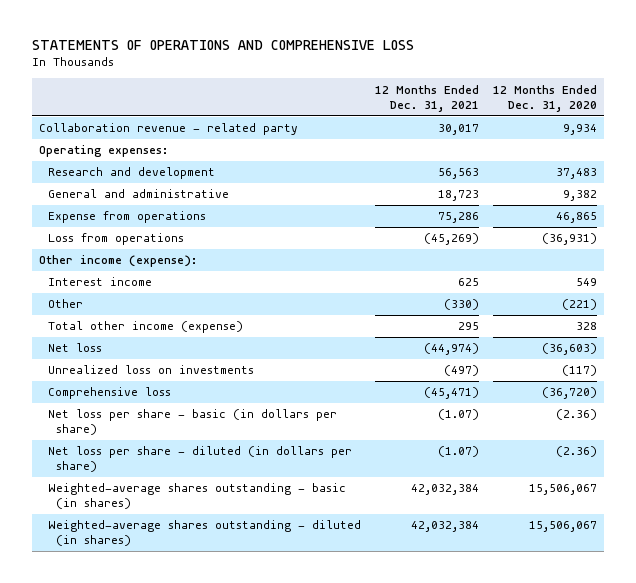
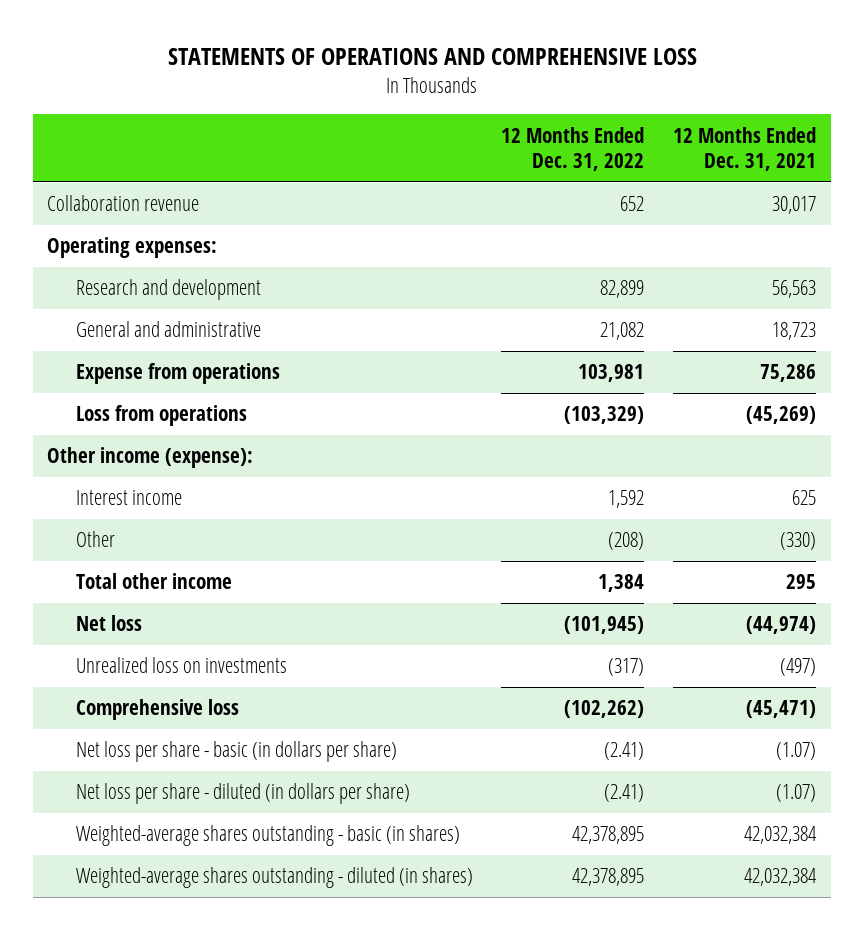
[493,84,598,112] 12 Months Ended Dec. 31, 2020 -> none
none -> [501,126,645,172] 12 Months Ended Dec. 31, 2022
[38,123,298,136] Collaboration revenue - related party -> [47,195,200,212] Collaboration revenue
[47,321,243,334] Total other income (expense) -> [75,573,232,590] Total other income

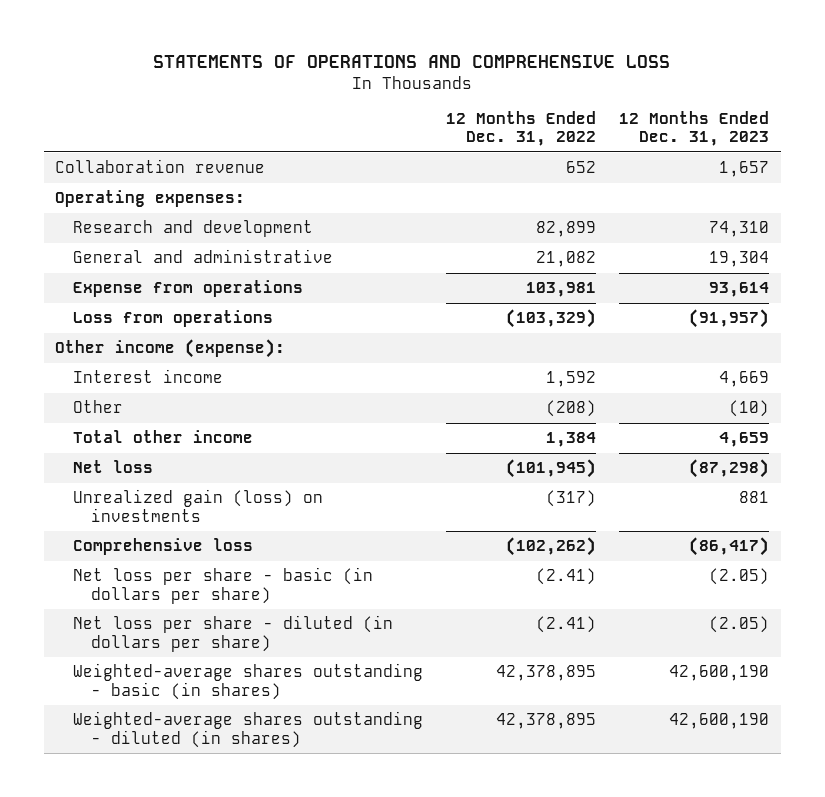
[673,126,817,172] 12 Months Ended Dec. 31, 2021 -> none
none -> [619,111,770,147] 12 Months Ended Dec. 31, 2023
[75,657,287,674] Unrealized loss on investments -> [73,489,324,522] Unrealized gain (loss) on investments

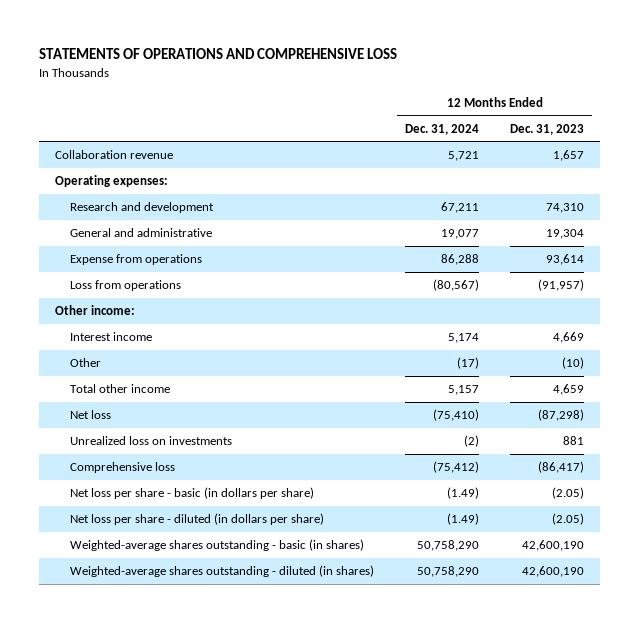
[446,111,597,147] 12 Months Ended Dec. 31, 2022 -> none
none -> [404,123,479,135] Dec. 31, 2024
[55,339,286,359] Other income (expense): -> [54,305,135,316] Other income:
[73,489,324,522] Unrealized gain (loss) on investments -> [69,436,232,446] Unrealized loss on investments

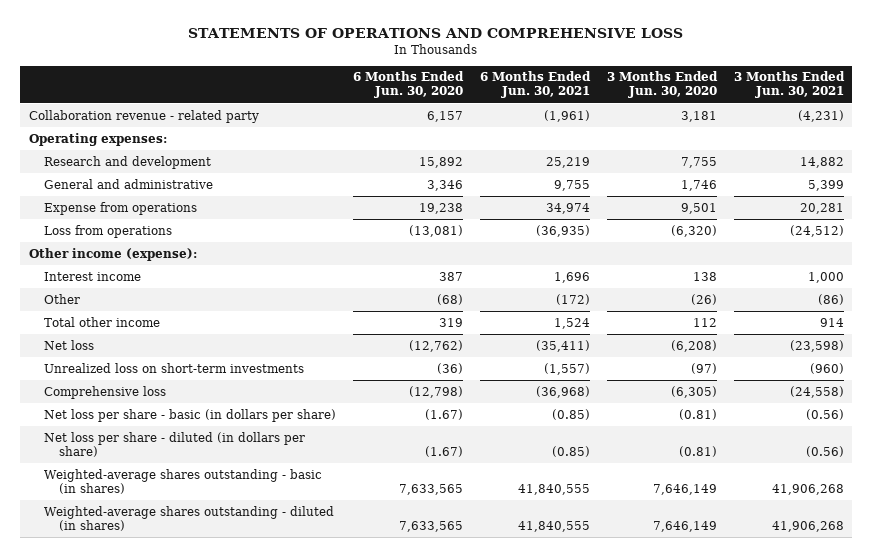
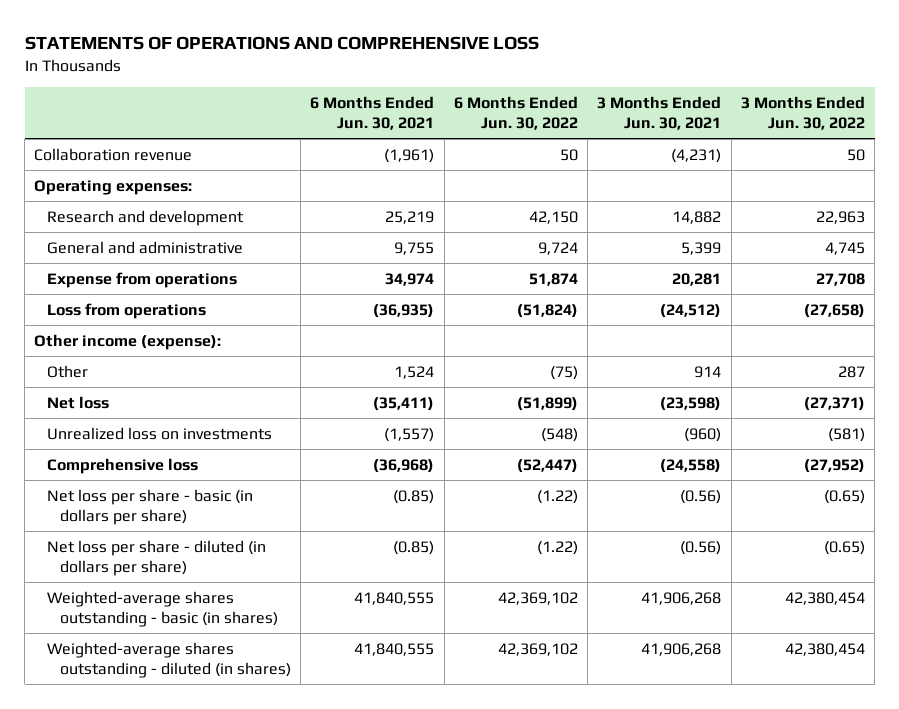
[352,71,464,99] 6 Months Ended Jun. 30, 2020 -> none
[606,71,718,99] 3 Months Ended Jun. 30, 2020 -> none
none -> [453,96,578,130] 6 Months Ended Jun. 30, 2022
none -> [741,96,866,130] 3 Months Ended Jun. 30, 2022
[28,109,259,123] Collaboration revenue - related party -> [34,147,193,161] Collaboration revenue
[43,271,141,281] Interest income -> none
[43,316,160,327] Total other income -> none
[555,293,590,305] (172) -> [394,365,435,379] 1,524
[817,293,844,305] (86) -> [694,365,722,378] 914
[43,362,304,373] Unrealized loss on short-term investments -> [47,426,273,440] Unrealized loss on investments

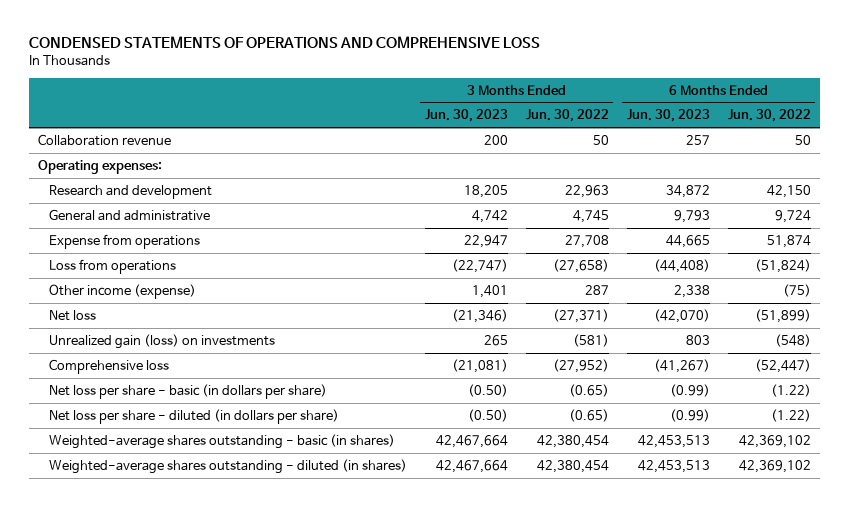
[24,36,539,51] STATEMENTS OF OPERATIONS AND COMPREHENSIVE LOSS -> [28,36,540,49] CONDENSED STATEMENTS OF OPERATIONS AND COMPREHENSIVE LOSS
[310,96,435,130] 6 Months Ended Jun. 30, 2021 -> none
[597,96,722,130] 3 Months Ended Jun. 30, 2021 -> none
none -> [424,109,508,123] Jun. 30, 2023
none -> [626,109,710,123] Jun. 30, 2023
[34,333,222,350] Other income (expense): -> none
[47,364,89,378] Other -> [48,283,196,299] Other income (expense)
[47,426,273,440] Unrealized loss on investments -> [48,333,275,349] Unrealized gain (loss) on investments

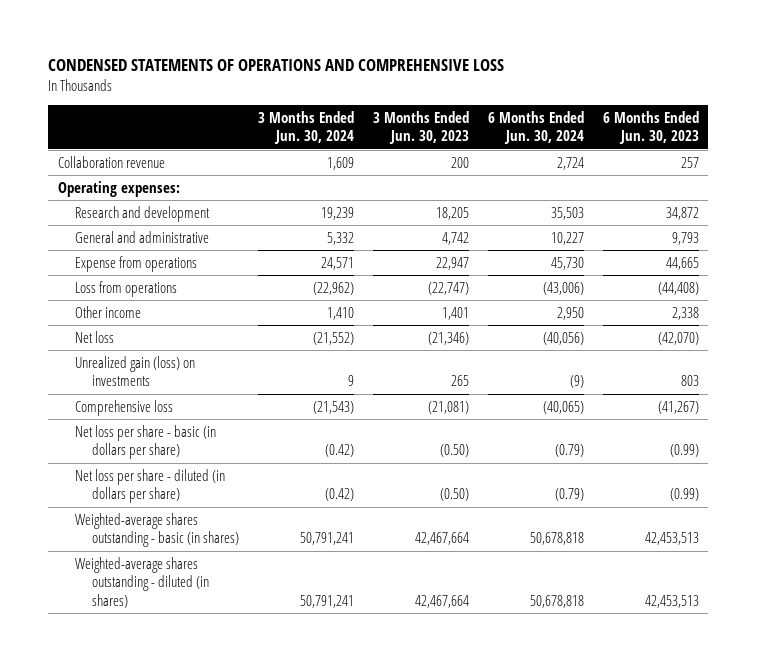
[525,109,609,123] Jun. 30, 2022 -> none
[727,109,811,123] Jun. 30, 2022 -> none
none -> [258,111,355,145] 3 Months Ended Jun. 30, 2024
none -> [487,111,584,145] 6 Months Ended Jun. 30, 2024
[48,283,196,299] Other income (expense) -> [75,305,142,318] Other income

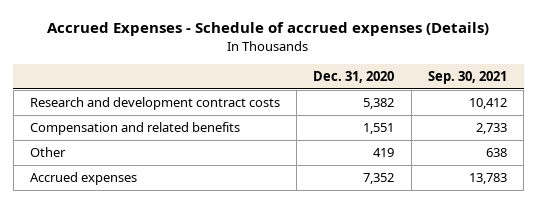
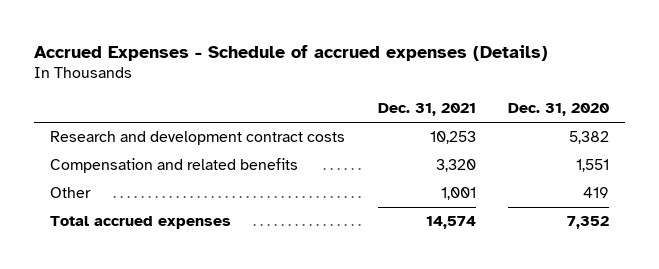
[427,70,507,84] Sep. 30, 2021 -> none
none -> [377,103,476,117] Dec. 31, 2021
[29,172,137,186] Accrued expenses -> [50,216,232,230] Total accrued expenses

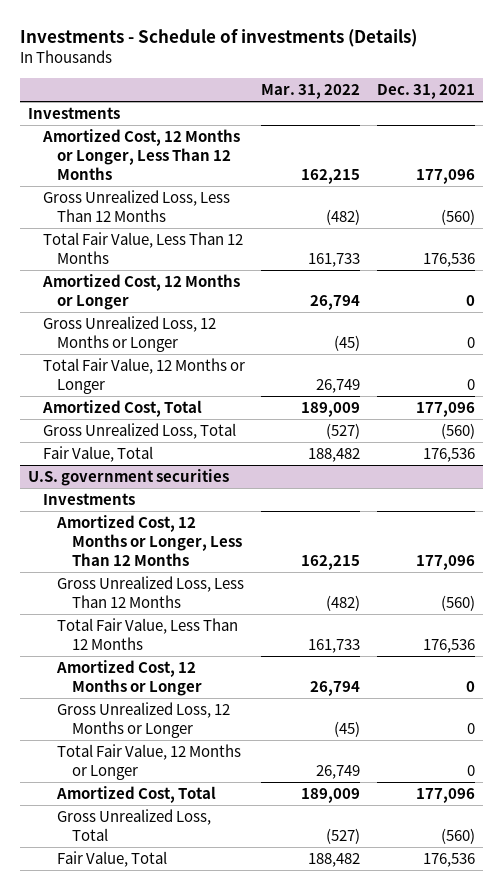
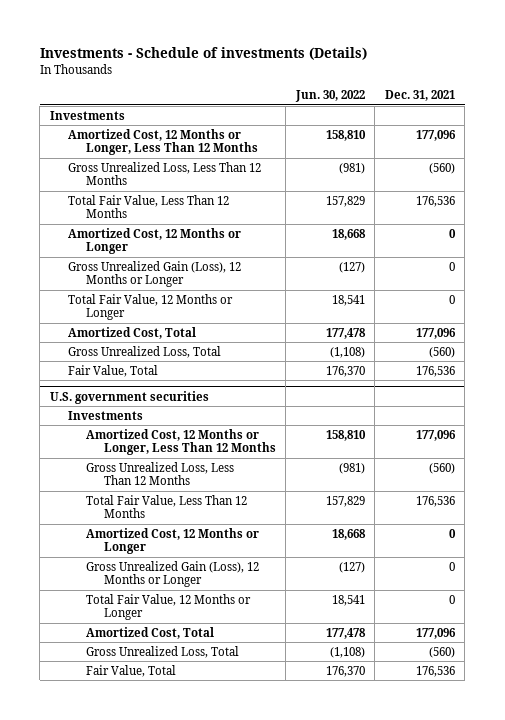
[261,84,361,100] Mar. 31, 2022 -> none
none -> [294,90,365,103] Jun. 30, 2022
[42,315,216,353] Gross Unrealized Loss, 12 Months or Longer -> [67,260,241,288] Gross Unrealized Gain (Loss), 12 Months or Longer
[57,701,231,739] Gross Unrealized Loss, 12 Months or Longer -> [85,560,259,588] Gross Unrealized Gain (Loss), 12 Months or Longer

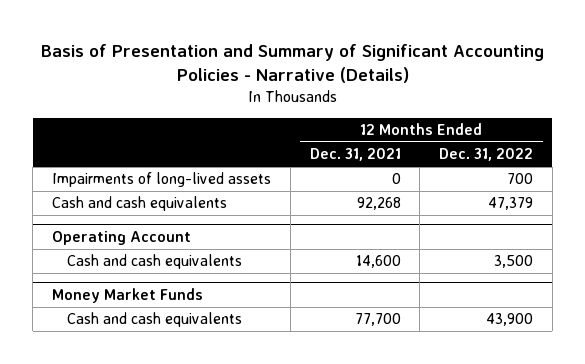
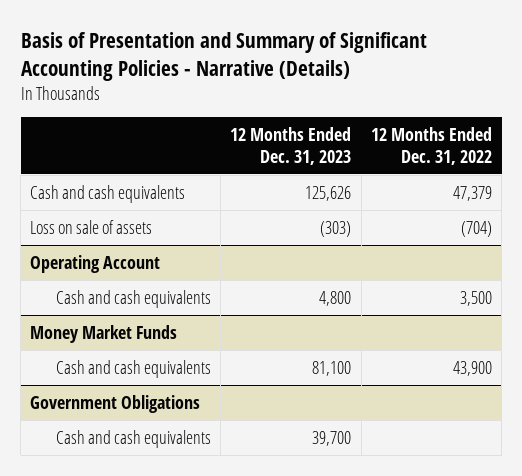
[309,148,401,162] Dec. 31, 2021 -> none
none -> [230,126,352,165] 12 Months Ended Dec. 31, 2023
[52,172,272,188] Impairments of long-lived assets -> none
none -> [30,219,153,234] Loss on sale of assets
none -> [30,394,201,413] Government Obligations
none -> [55,429,211,448] Cash and cash equivalents

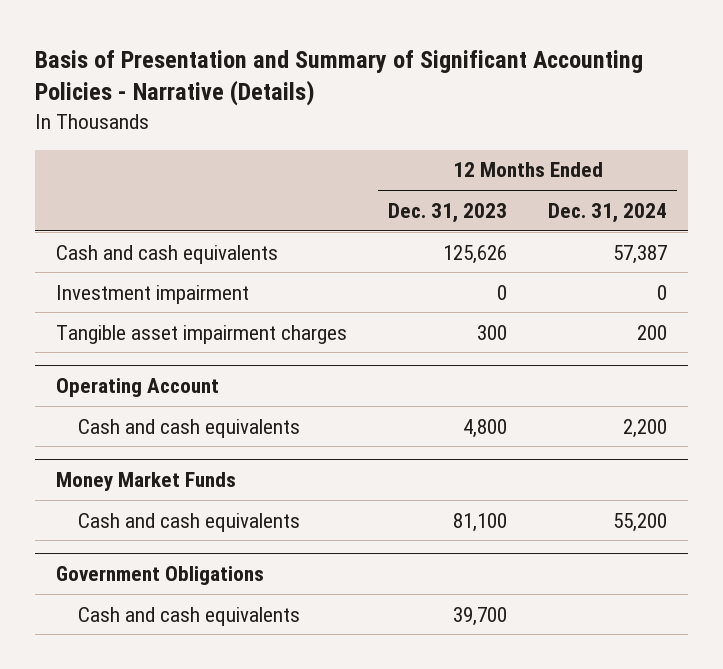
[371,126,493,165] 12 Months Ended Dec. 31, 2022 -> none
none -> [548,202,668,223] Dec. 31, 2024
[30,219,153,234] Loss on sale of assets -> none
none -> [55,284,249,304] Investment impairment
none -> [55,324,347,344] Tangible asset impairment charges

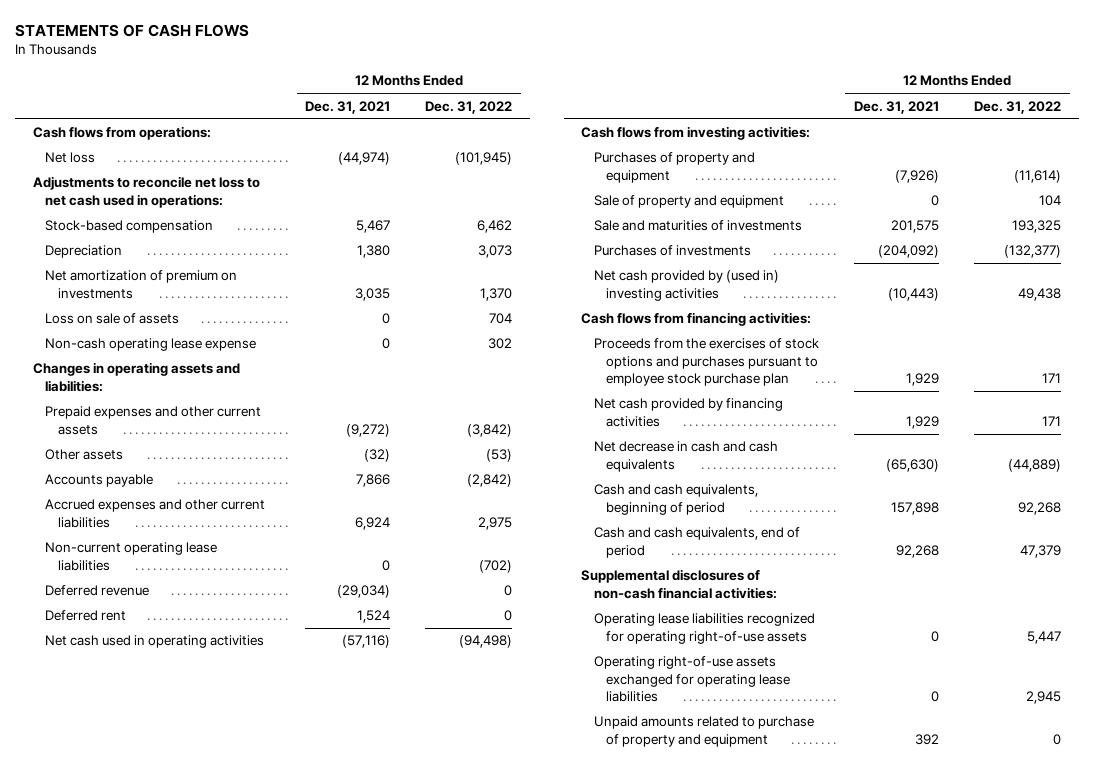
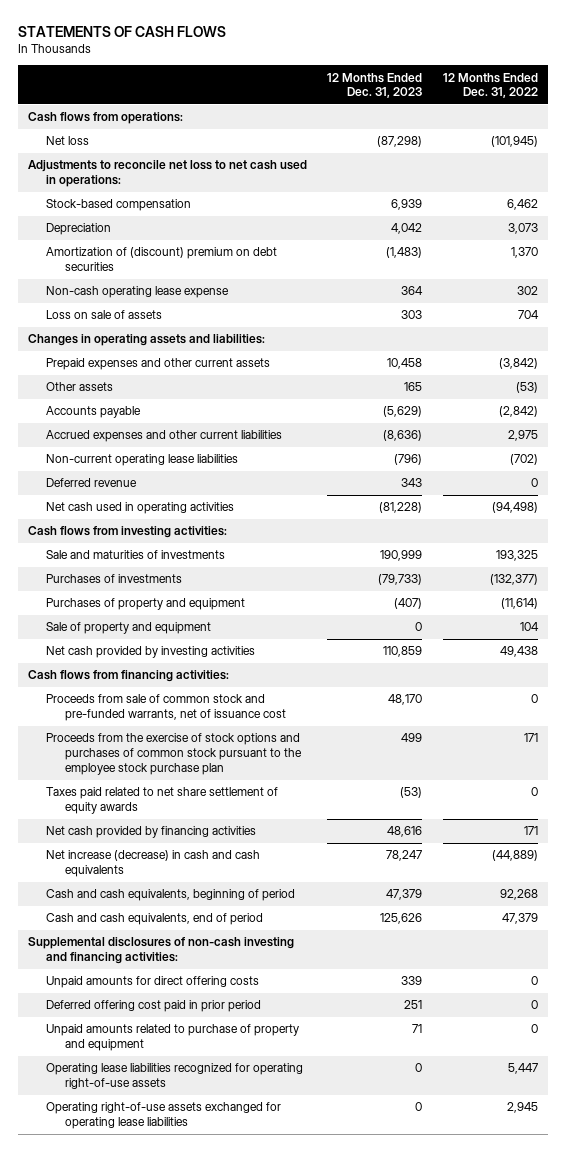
[305,100,391,114] Dec. 31, 2021 -> none
none -> [327,72,423,99] 12 Months Ended Dec. 31, 2023
[45,270,238,299] Net amortization of premium on investments -> [46,247,278,272] Amortization of (discount) premium on debt securities
[45,313,180,325] Loss on sale of assets -> [46,310,163,320] Loss on sale of assets
[45,610,127,622] Deferred rent -> none
[593,152,755,183] Purchases of property and equipment -> [46,598,246,611] Purchases of property and equipment
[593,195,784,209] Sale of property and equipment -> [46,622,212,635] Sale of property and equipment
[593,270,779,301] Net cash provided by (used in) investing activities -> [46,646,256,659] Net cash provided by investing activities
none -> [46,694,286,722] Proceeds from sale of common stock and pre-funded warrants, net of issuance cost
[593,338,819,387] Proceeds from the exercises of stock options and purchases pursuant to employee stock purchase plan -> [46,733,302,776] Proceeds from the exercise of stock options and purchases of common stock pursuant to the employee stock purchase plan
none -> [46,787,279,815] Taxes paid related to net share settlement of equity awards
[593,441,778,472] Net decrease in cash and cash equivalents -> [46,850,261,878] Net increase (decrease) in cash and cash equivalents
[581,569,777,599] Supplemental disclosures of non-cash financial activities: -> [28,937,295,965] Supplemental disclosures of non-cash investing and financing activities:
none -> [46,976,260,989] Unpaid amounts for direct offering costs
none -> [46,1000,262,1013] Deferred offering cost paid in prior period
[593,716,814,747] Unpaid amounts related to purchase of property and equipment -> [46,1024,300,1052] Unpaid amounts related to purchase of property and equipment

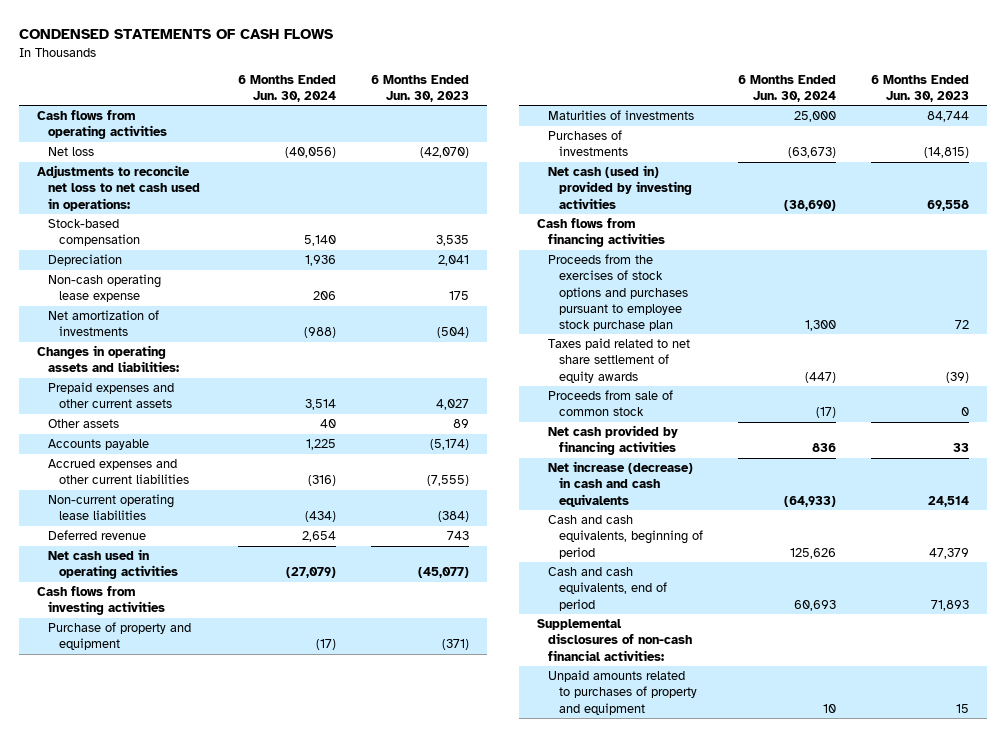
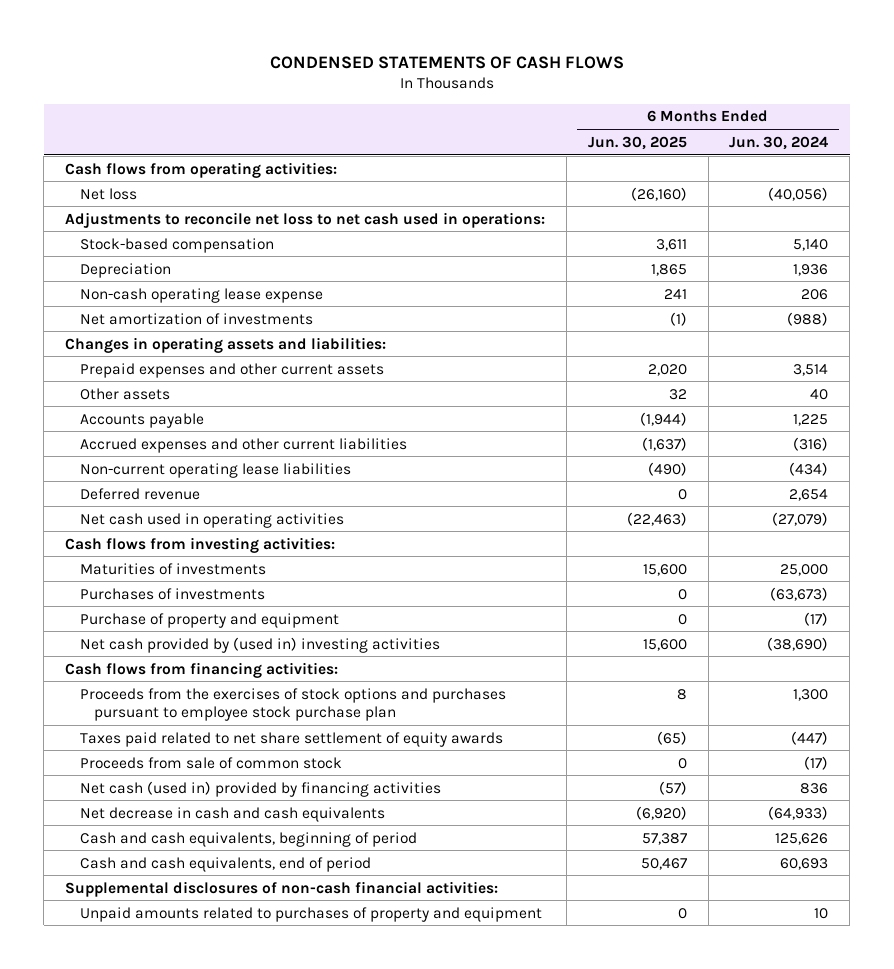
[371,74,470,102] 6 Months Ended Jun. 30, 2023 -> none
none -> [587,135,687,150] Jun. 30, 2025
[36,110,167,140] Cash flows from operating activities -> [65,161,338,178] Cash flows from operating activities:
[36,586,165,616] Cash flows from investing activities -> [65,536,336,553] Cash flows from investing activities:
[47,622,191,651] Purchase of property and equipment -> [79,612,339,628] Purchase of property and equipment
[547,165,692,209] Net cash (used in) provided by investing activities -> [79,636,440,653] Net cash provided by (used in) investing activities
[536,218,665,248] Cash flows from financing activities -> [65,661,339,678] Cash flows from financing activities:
[547,425,678,456] Net cash provided by financing activities -> [79,780,441,797] Net cash (used in) provided by financing activities
[547,461,693,507] Net increase (decrease) in cash and cash equivalents -> [79,806,385,822] Net decrease in cash and cash equivalents

